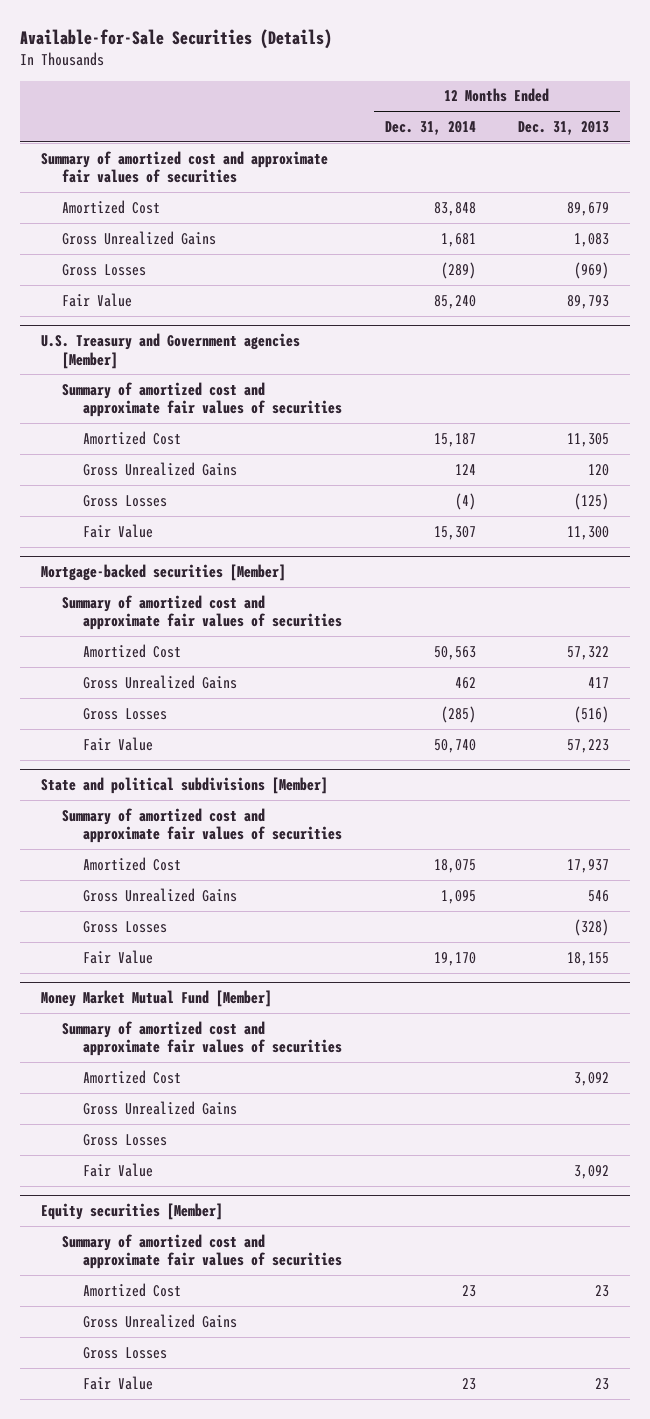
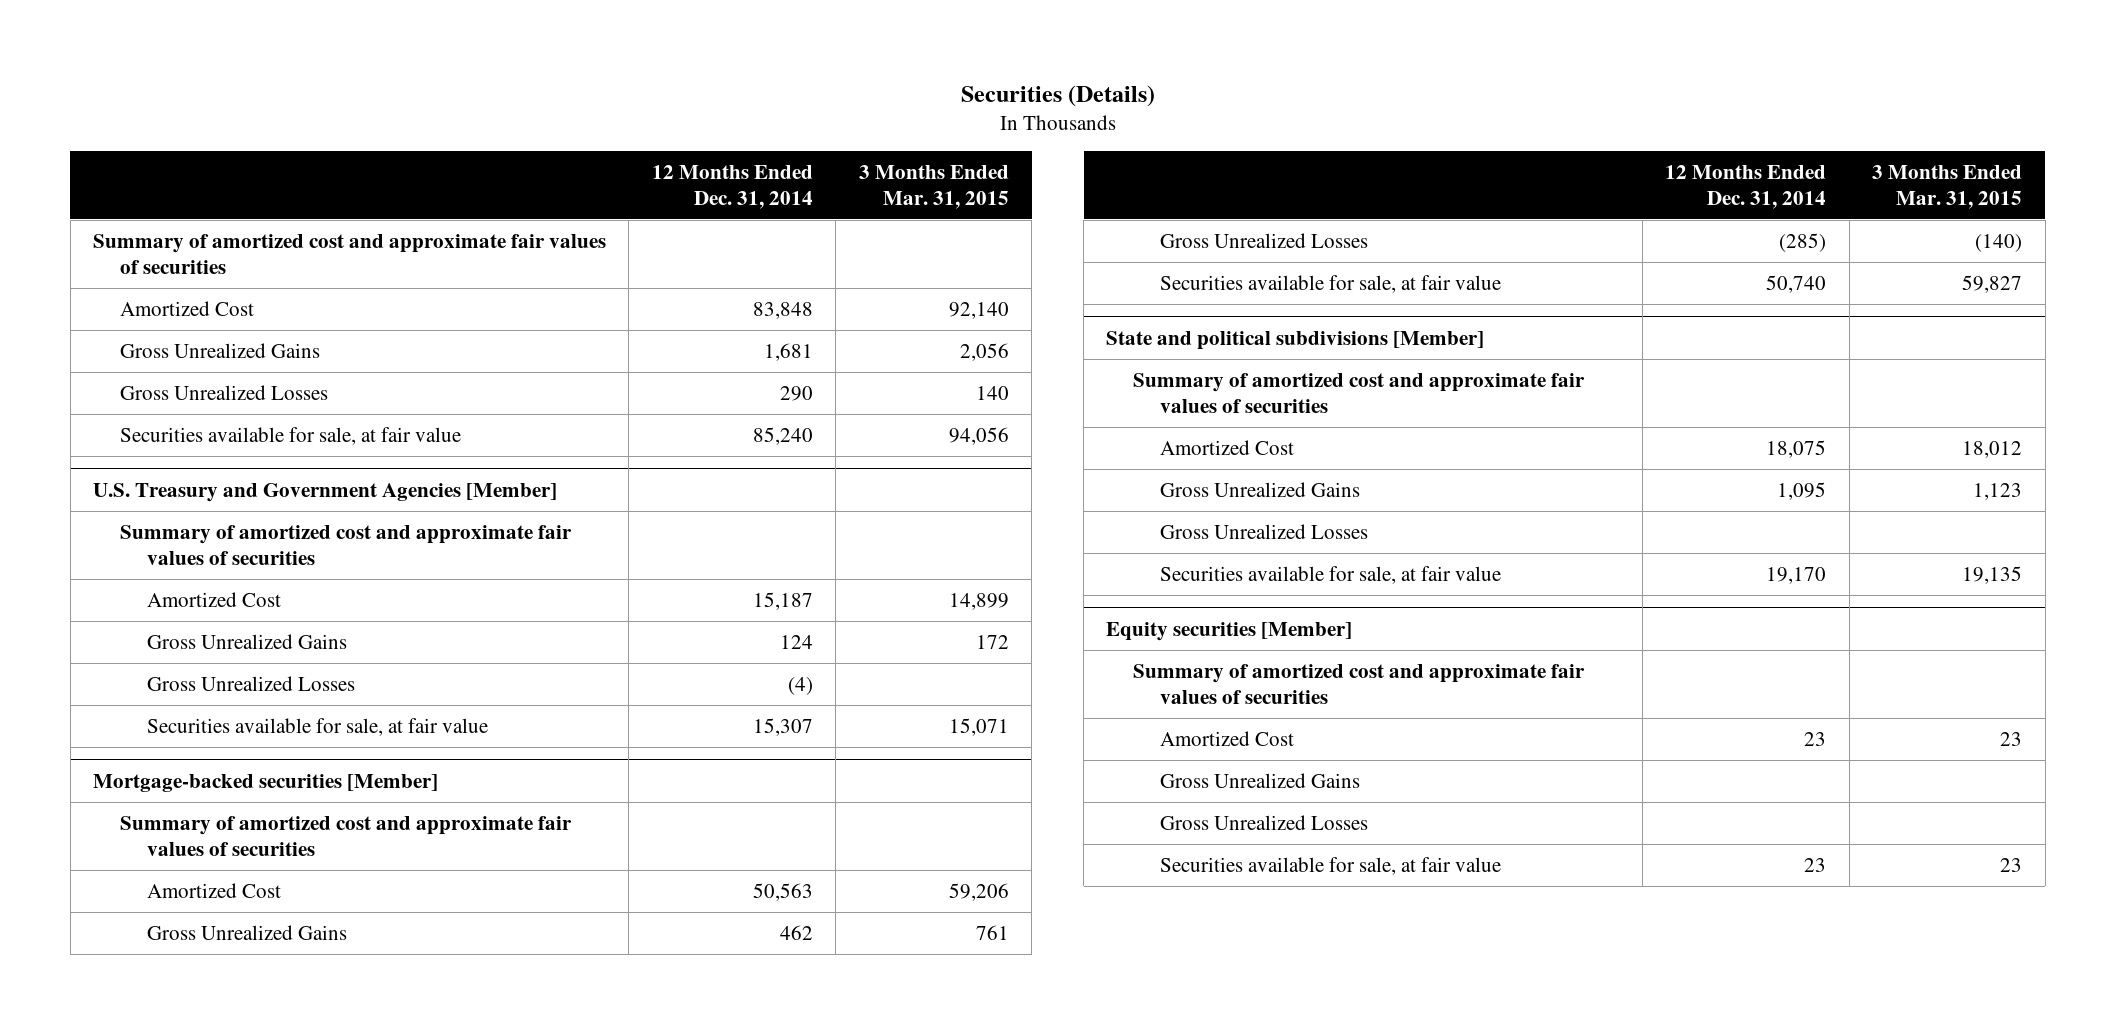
[20,29,333,50] Available-for-Sale Securities (Details) -> [960,85,1155,108] Securities (Details)
[518,120,610,135] Dec. 31, 2013 -> none
none -> [858,164,1009,209] 3 Months Ended Mar. 31, 2015
[62,263,147,276] Gross Losses -> [119,384,328,400] Gross Unrealized Losses
[440,261,476,279] (289) -> [779,385,813,401] 290
[62,292,133,307] Fair Value -> [119,426,461,445] Securities available for sale, at fair value
[41,333,301,369] U.S. Treasury and Government agencies [Member] -> [92,482,557,502] U.S. Treasury and Government Agencies [Member]
[83,494,168,507] Gross Losses -> [146,675,355,691] Gross Unrealized Losses
[83,523,154,538] Fair Value -> [146,717,488,736] Securities available for sale, at fair value
[83,707,168,720] Gross Losses -> [1160,232,1369,248] Gross Unrealized Losses
[83,736,154,751] Fair Value -> [1160,274,1502,293] Securities available for sale, at fair value
[41,990,273,1008] Money Market Mutual Fund [Member] -> none
[62,1020,343,1057] Summary of amortized cost and approximate fair values of securities -> none
[83,1069,182,1084] Amortized Cost -> none
[83,1100,238,1115] Gross Unrealized Gains -> none
[83,1133,168,1146] Gross Losses -> none
[83,1162,154,1177] Fair Value -> none
[83,920,168,933] Gross Losses -> [1160,523,1369,539] Gross Unrealized Losses
[83,949,154,964] Fair Value -> [1160,565,1502,584] Securities available for sale, at fair value
[83,1375,154,1390] Fair Value -> none
[83,1346,168,1359] Gross Losses -> [1160,814,1369,830] Gross Unrealized Losses
none -> [1160,856,1502,875] Securities available for sale, at fair value

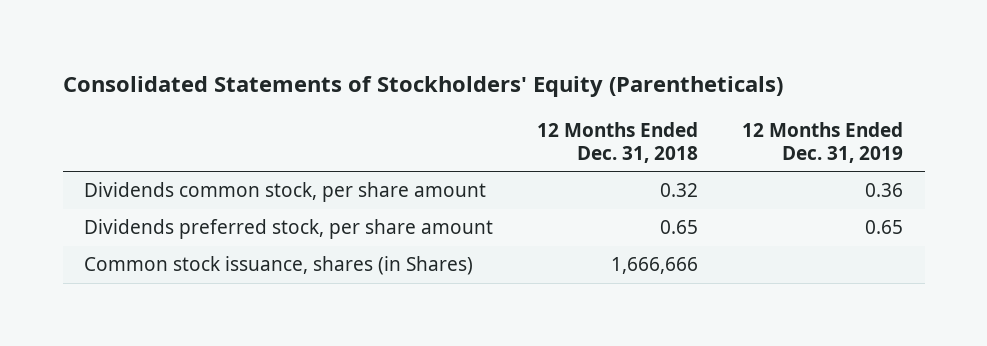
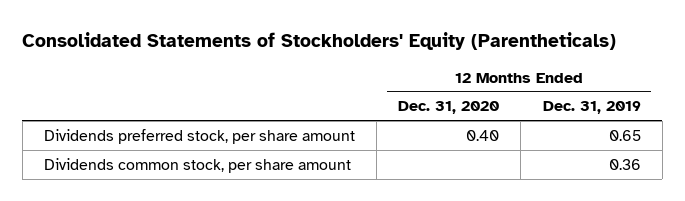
[537,122,699,163] 12 Months Ended Dec. 31, 2018 -> none
none -> [398,101,500,115] Dec. 31, 2020
[84,256,474,276] Common stock issuance, shares (in Shares) -> none
[84,182,487,203] Dividends common stock, per share amount -> [43,157,351,173] Dividends common stock, per share amount

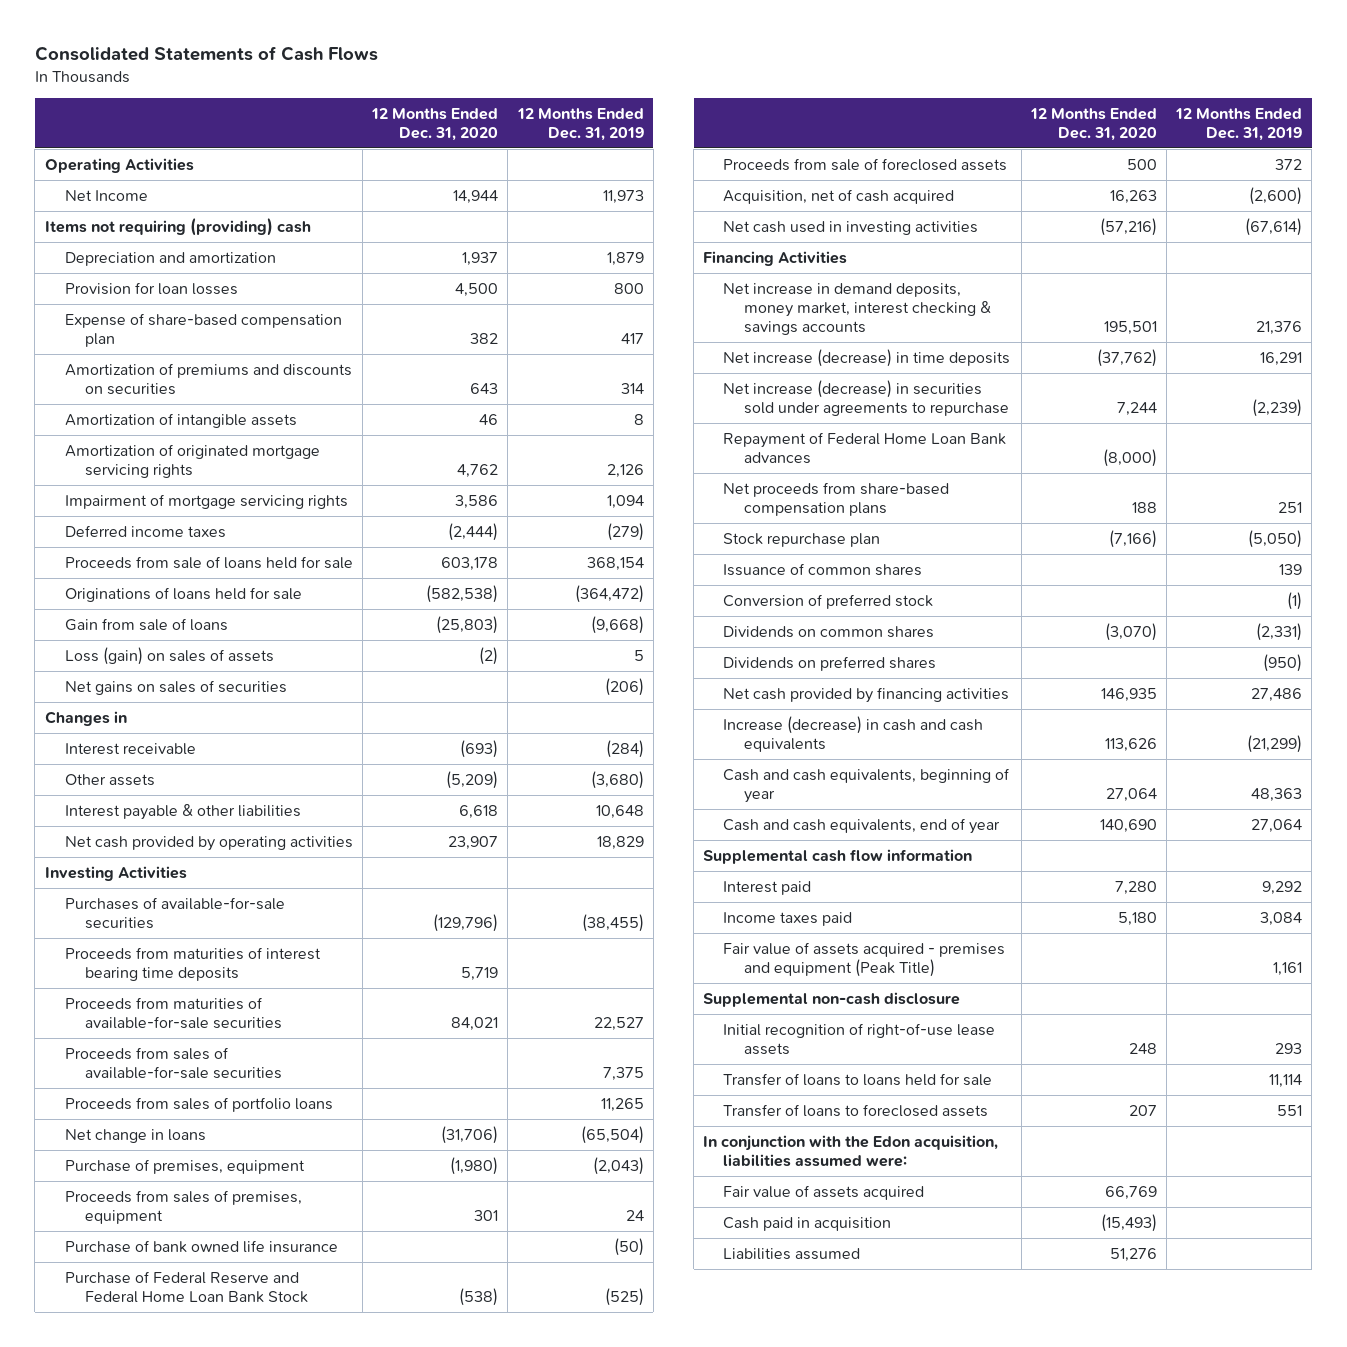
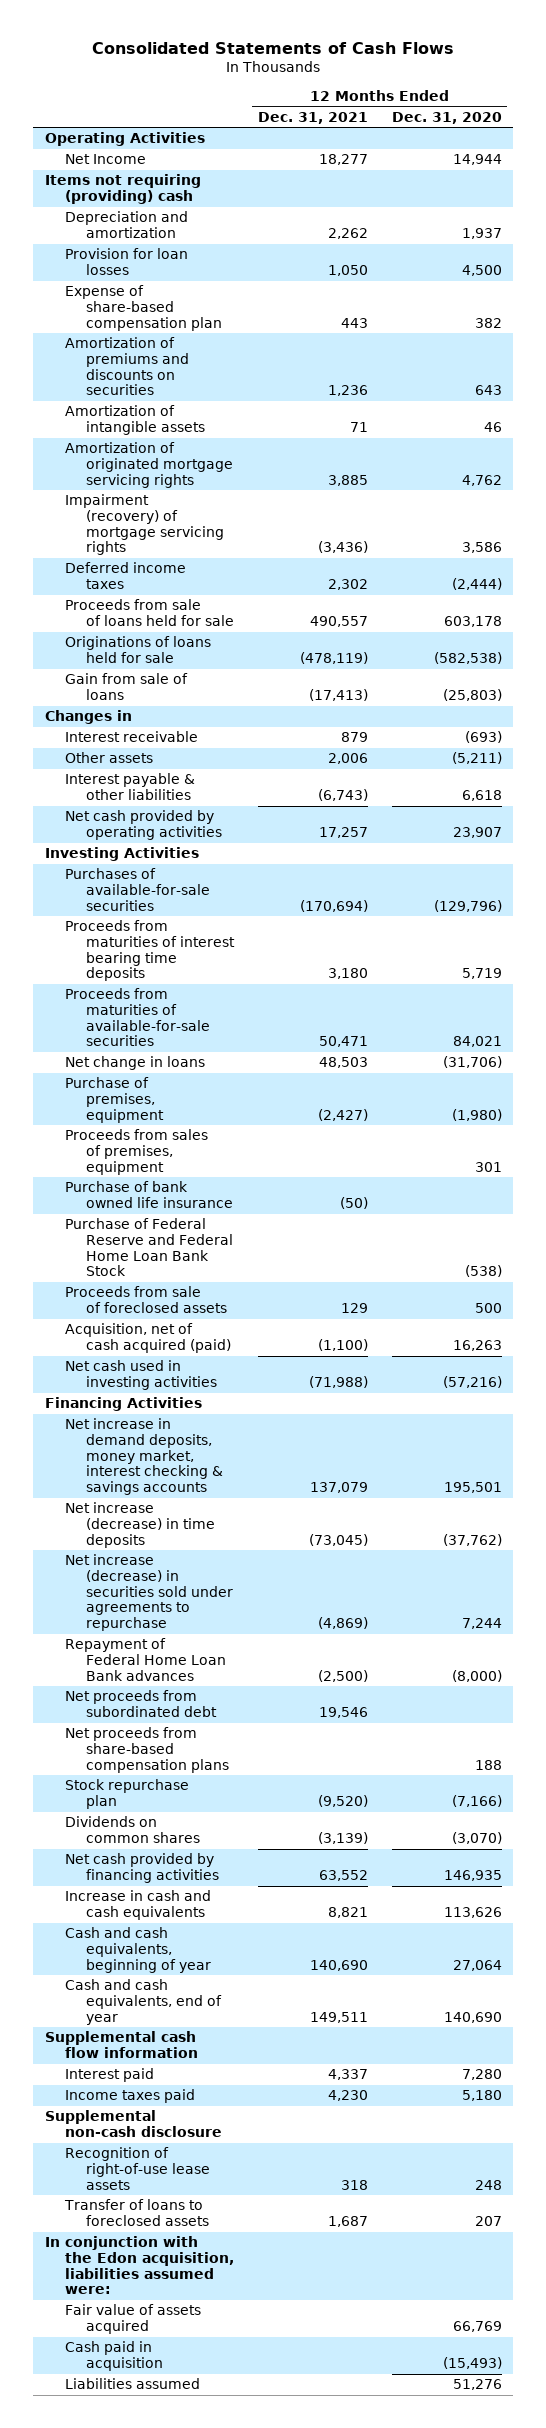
[516,107,644,141] 12 Months Ended Dec. 31, 2019 -> none
none -> [257,111,368,124] Dec. 31, 2021
[64,493,348,509] Impairment of mortgage servicing rights -> [65,494,225,556] Impairment (recovery) of mortgage servicing rights
[64,646,274,665] Loss (gain) on sales of assets -> none
[64,679,287,695] Net gains on sales of securities -> none
[446,770,499,789] (5,209) -> [451,752,502,765] (5,211)
[64,1046,283,1080] Proceeds from sales of available-for-sale securities -> none
[64,1096,333,1112] Proceeds from sales of portfolio loans -> none
[723,188,955,204] Acquisition, net of cash acquired -> [65,1323,232,1354] Acquisition, net of cash acquired (paid)
none -> [65,1690,218,1718] Net proceeds from subordinated debt
[723,562,923,576] Issuance of common shares -> none
[723,593,934,609] Conversion of preferred stock -> none
[723,655,937,671] Dividends on preferred shares -> none
[723,715,984,753] Increase (decrease) in cash and cash equivalents -> [65,1890,212,1921] Increase in cash and cash equivalents
[723,941,1006,978] Fair value of assets acquired - premises and equipment (Peak Title) -> none
[723,1072,993,1086] Transfer of loans to loans held for sale -> none
[723,1022,996,1056] Initial recognition of right-of-use lease assets -> [65,2147,211,2190] Recognition of right-of-use lease assets

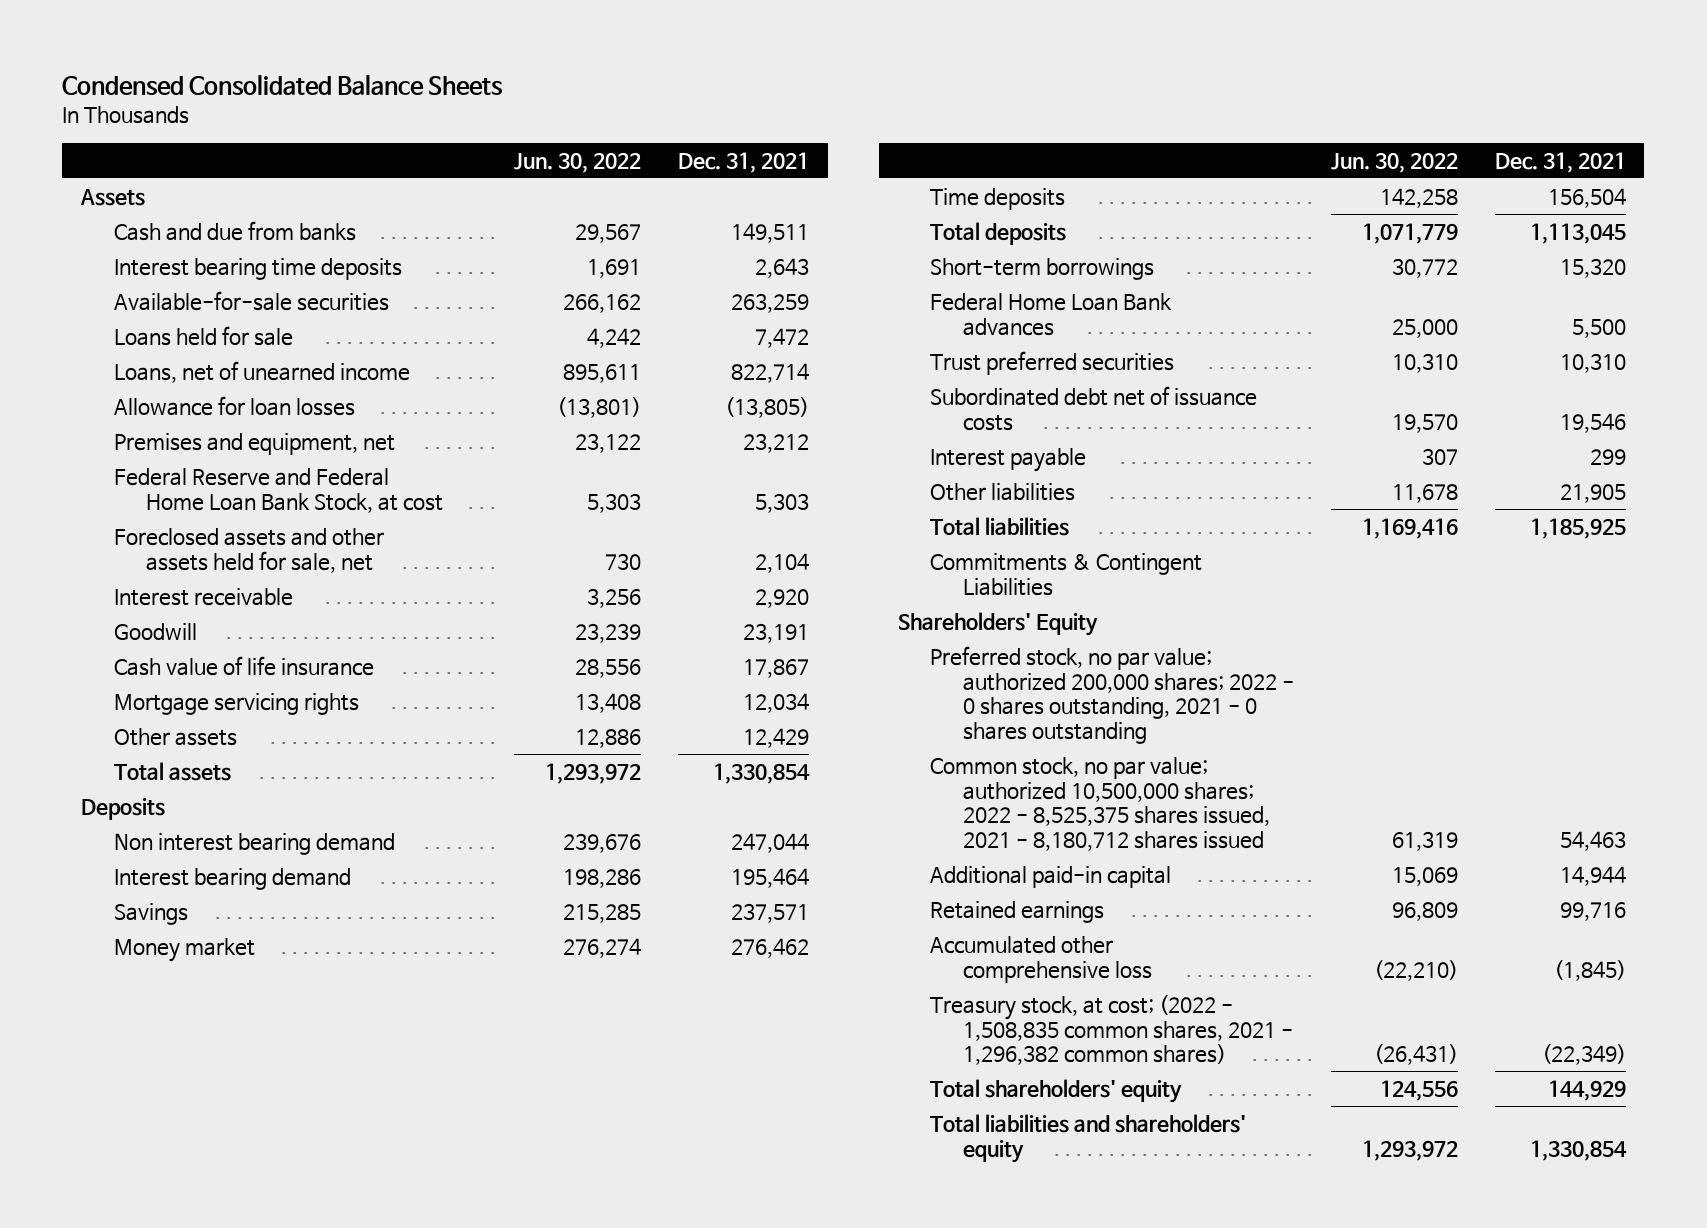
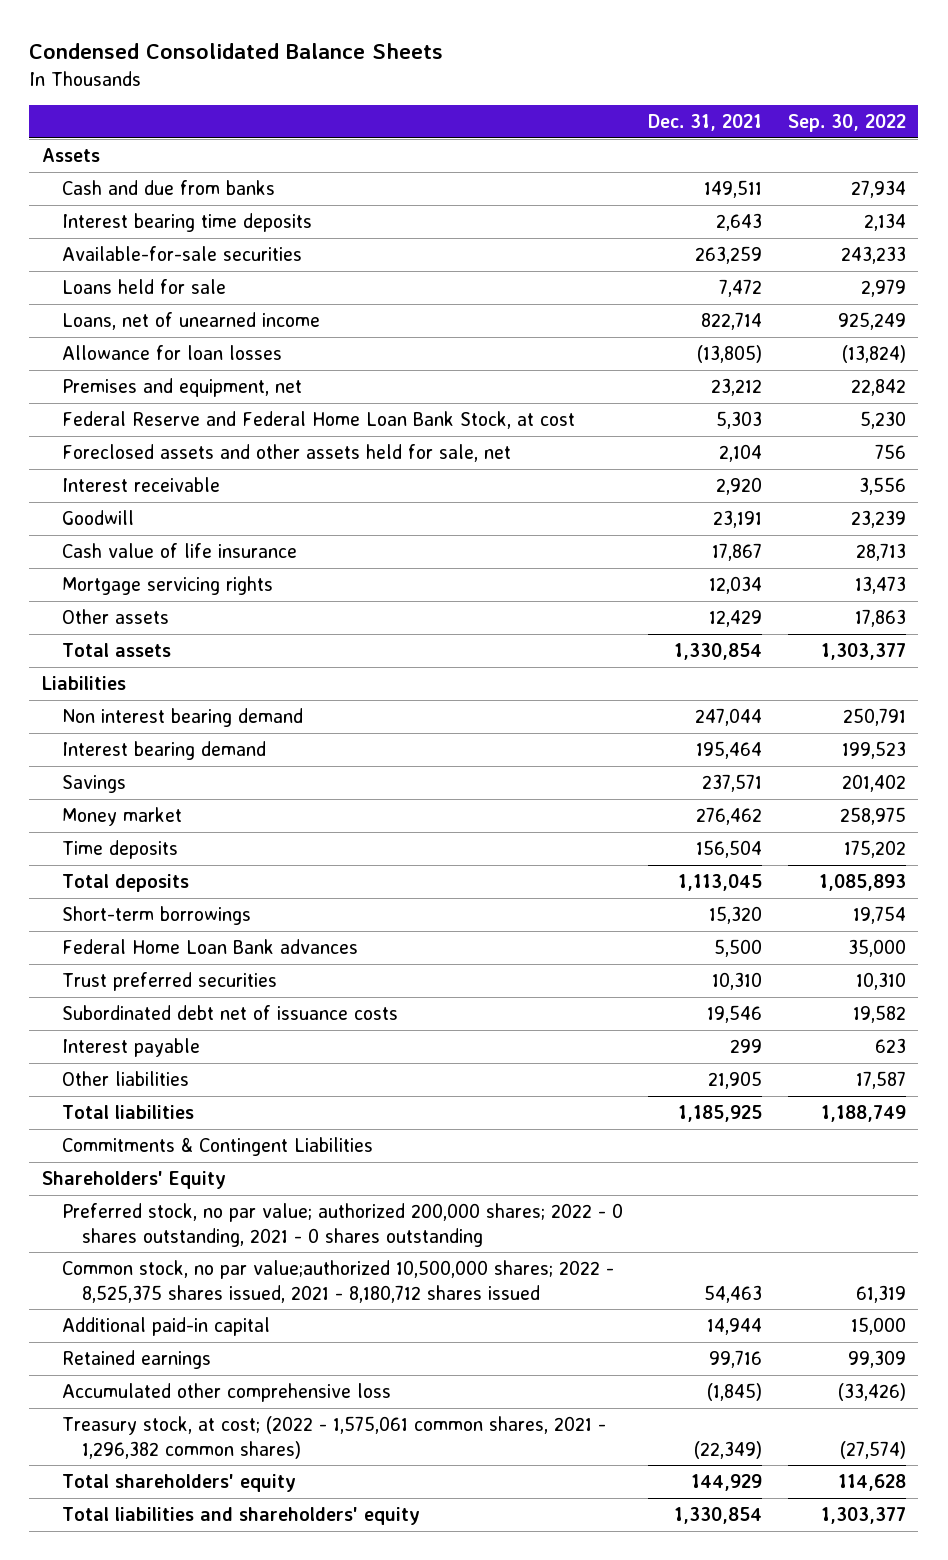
[514,152,642,173] Jun. 30, 2022 -> none
none -> [787,113,906,132] Sep. 30, 2022
[80,797,165,820] Deposits -> none
none -> [42,675,127,690] Liabilities
[930,756,1271,851] Common stock, no par value; authorized 10,500,000 shares; 2022 - 8,525,375 shares issued, 2021 - 8,180,712 shares issued -> [62,1259,615,1303] Common stock, no par value;authorized 10,500,000 shares; 2022 - 8,525,375 shares issued, 2021 - 8,180,712 shares issued
[930,994,1294,1066] Treasury stock, at cost; (2022 - 1,508,835 common shares, 2021 - 1,296,382 common shares) -> [62,1415,607,1459] Treasury stock, at cost; (2022 - 1,575,061 common shares, 2021 - 1,296,382 common shares)

